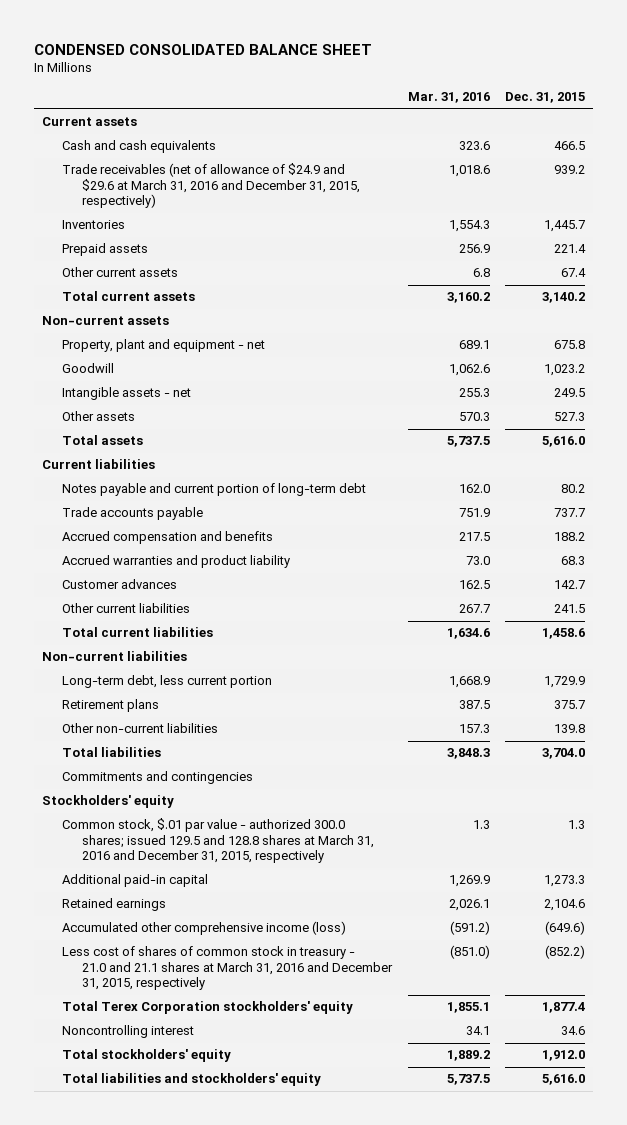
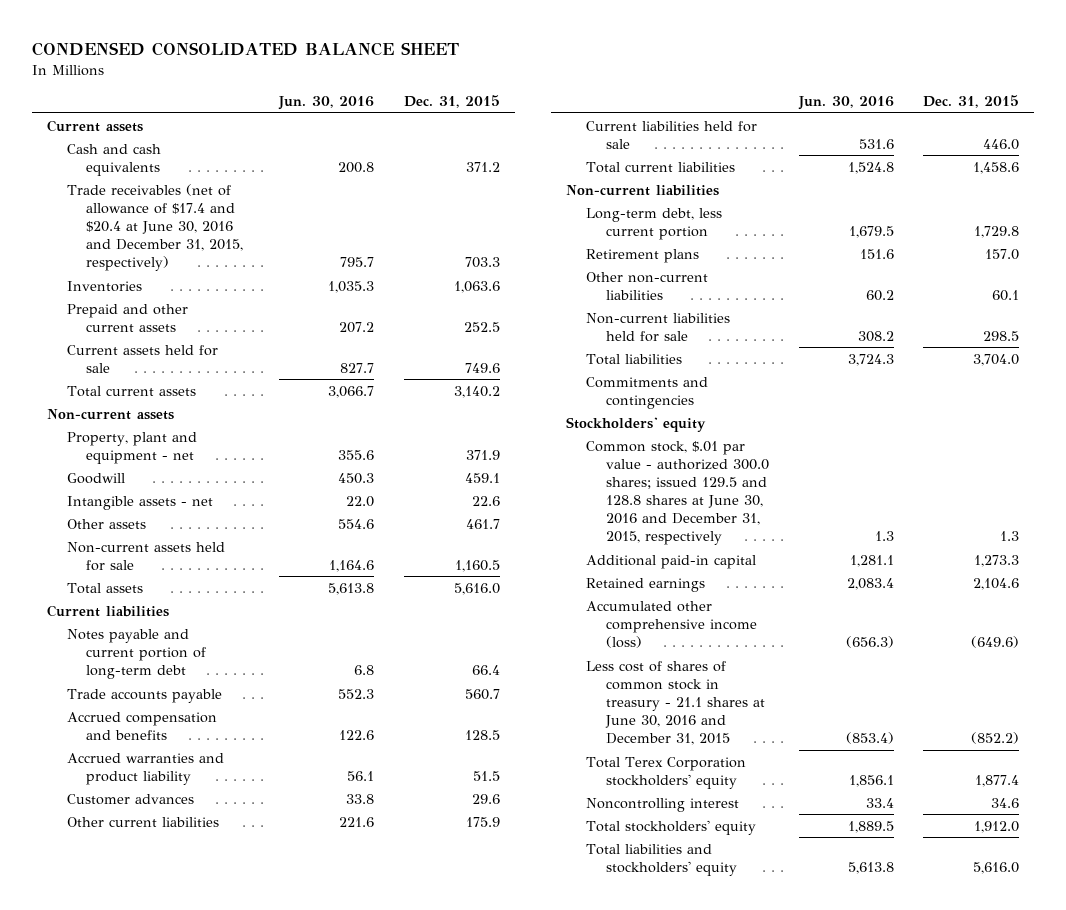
[407,92,490,104] Mar. 31, 2016 -> none
none -> [278,96,375,111] Jun. 30, 2016
[62,267,179,278] Other current assets -> none
[554,141,586,151] 466.5 -> [465,161,500,172] 371.2
[62,163,361,209] Trade receivables (net of allowance of $24.9 and $29.6 at March 31, 2016 and December 31, 2015, respectively) -> [66,183,244,272] Trade receivables (net of allowance of $17.4 and $20.4 at June 30, 2016 and December 31, 2015, respectively)
[554,165,586,175] 939.2 -> [464,257,500,269] 703.3
[544,220,586,233] 1,445.7 -> [453,280,500,293] 1,063.6
[62,243,149,257] Prepaid assets -> [66,303,188,332] Prepaid and other current assets
[554,244,587,254] 221.4 -> [463,321,500,332] 252.5
none -> [66,344,218,373] Current assets held for sale
[554,340,586,350] 675.8 -> [465,449,500,460] 371.9
[544,364,586,377] 1,023.2 -> [464,472,500,483] 459.1
[554,388,586,398] 249.5 -> [471,495,500,506] 22.6
[554,412,586,422] 527.3 -> [465,518,500,529] 461.7
none -> [66,541,225,571] Non-current assets held for sale
[561,484,586,494] 80.2 -> [471,664,500,675] 66.4
[554,508,586,518] 737.7 -> [464,688,500,700] 560.7
[554,532,586,542] 188.2 -> [464,729,500,740] 128.5
[561,556,586,566] 68.3 -> [472,770,500,781] 51.5
[554,580,586,590] 142.7 -> [471,793,500,804] 29.6
[554,604,586,614] 241.5 -> [465,816,500,827] 175.9
none -> [586,120,758,149] Current liabilities held for sale
[544,676,586,689] 1,729.9 -> [974,225,1020,238] 1,729.8
[554,700,586,710] 375.7 -> [985,248,1020,260] 157.0
[554,724,586,734] 139.8 -> [992,289,1020,301] 60.1
none -> [586,312,731,342] Non-current liabilities held for sale
[62,818,375,864] Common stock, $.01 par value - authorized 300.0 shares; issued 129.5 and 128.8 shares at March 31, 2016 and December 31, 2015, respectively -> [586,440,769,546] Common stock, $.01 par value - authorized 300.0 shares; issued 129.5 and 128.8 shares at June 30, 2016 and December 31, 2015, respectively
[62,946,394,991] Less cost of shares of common stock in treasury - 21.0 and 21.1 shares at March 31, 2016 and December 31, 2015, respectively -> [586,660,765,746] Less cost of shares of common stock in treasury - 21.1 shares at June 30, 2016 and December 31, 2015

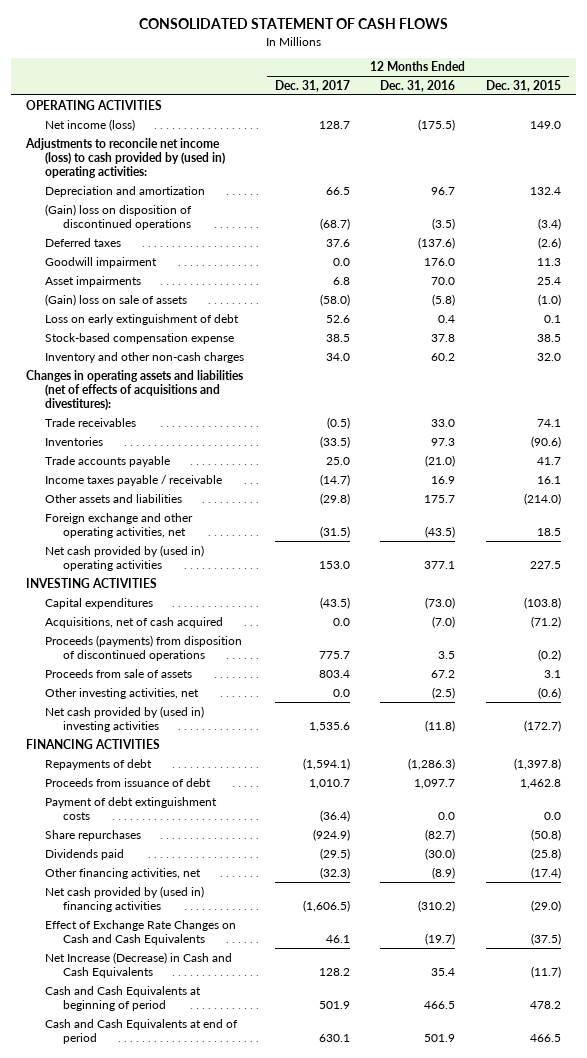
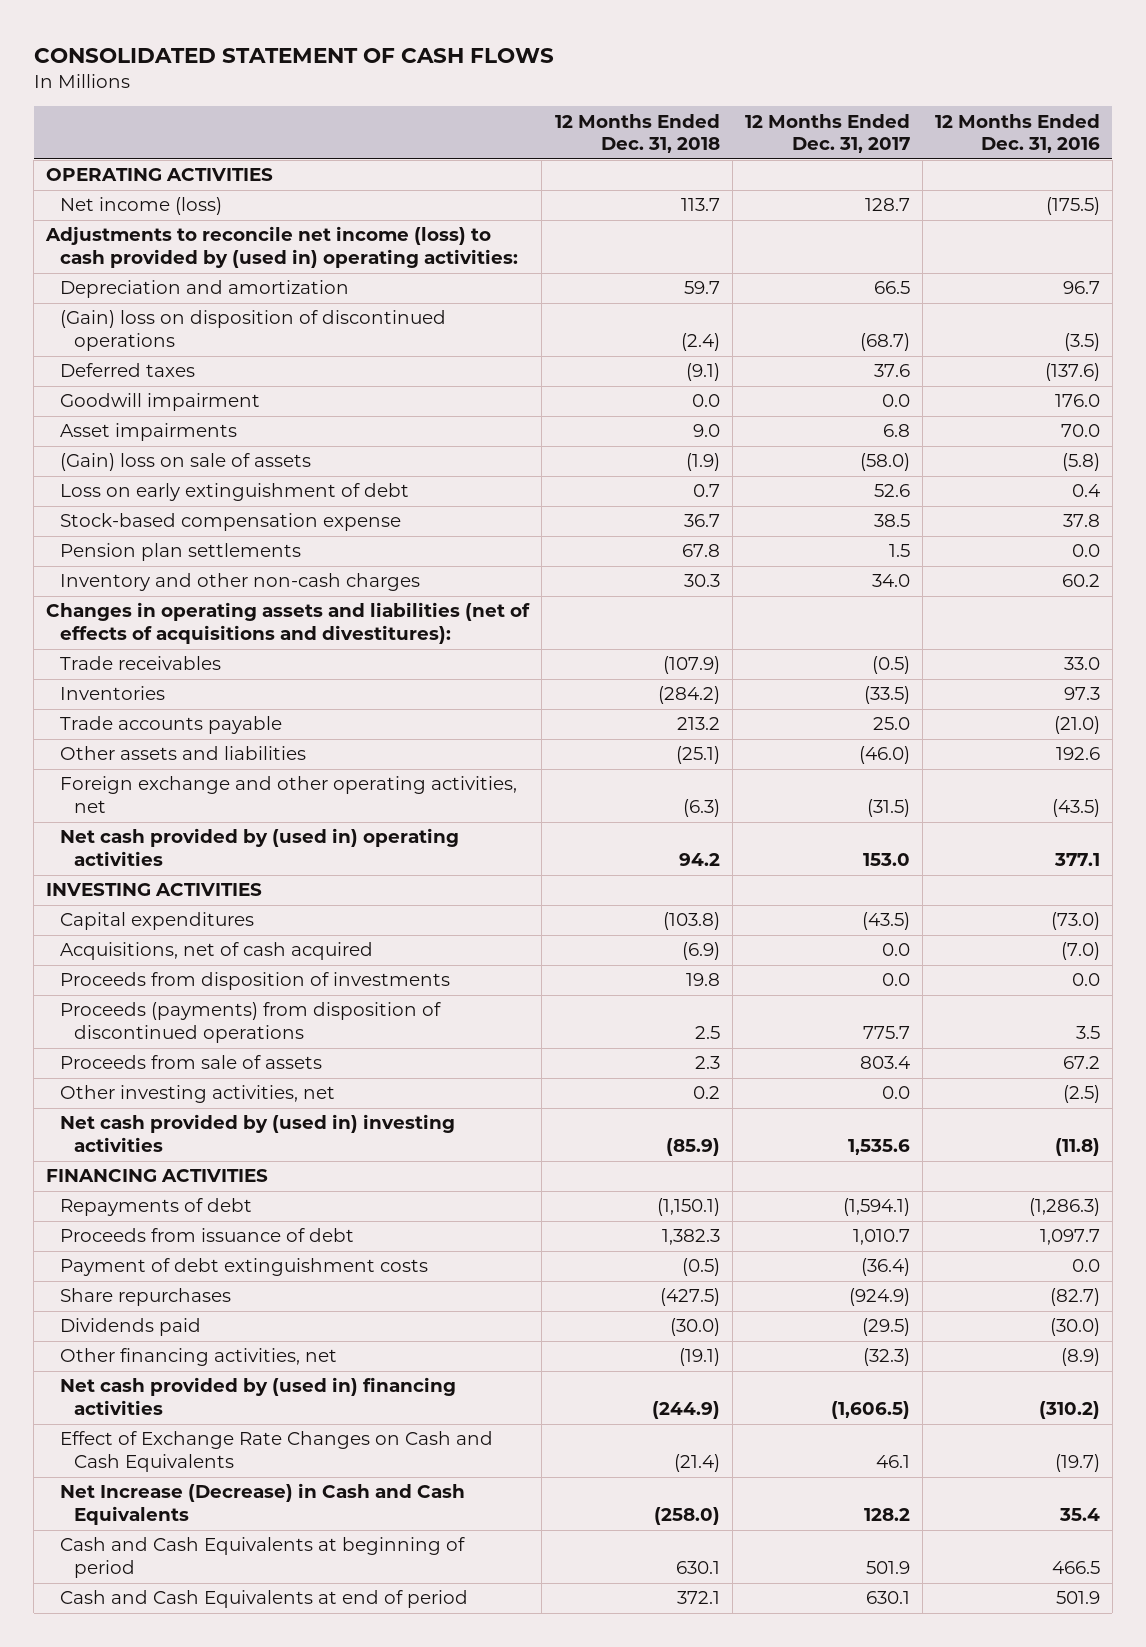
[486,79,562,92] Dec. 31, 2015 -> none
none -> [554,113,720,154] 12 Months Ended Dec. 31, 2018
none -> [60,543,302,562] Pension plan settlements
[44,474,222,486] Income taxes payable / receivable -> none
[319,492,350,505] (29.8) -> [858,746,910,765] (46.0)
[424,494,456,503] 175.7 -> [1055,747,1100,761] 192.6
none -> [60,972,451,991] Proceeds from disposition of investments

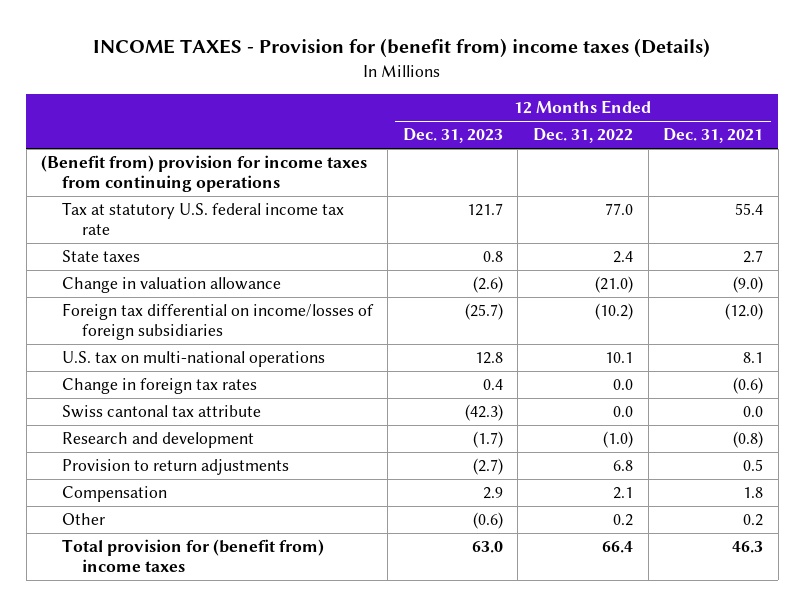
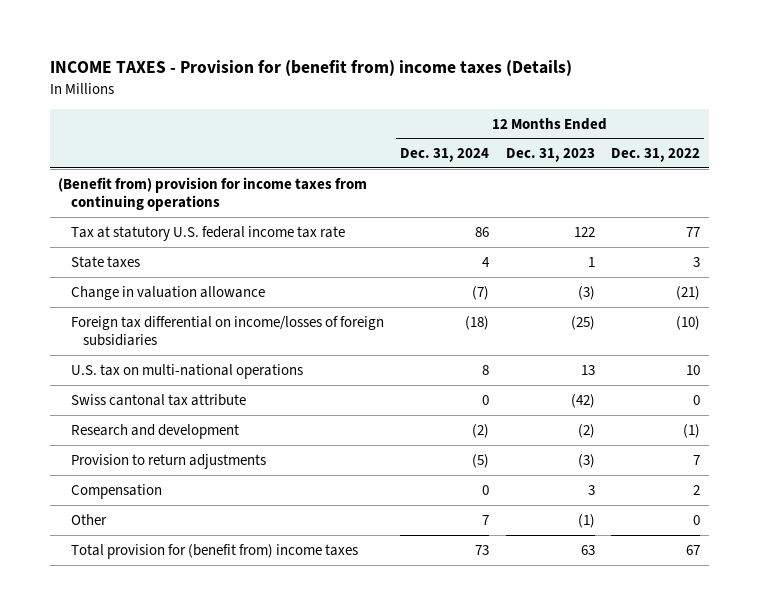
[663,128,764,144] Dec. 31, 2021 -> none
none -> [400,148,490,163] Dec. 31, 2024
[61,378,257,395] Change in foreign tax rates -> none
[466,203,503,217] 121.7 -> [573,226,595,237] 122
[605,203,634,216] 77.0 -> [686,226,701,237] 77
[482,251,503,263] 0.8 -> [587,256,595,267] 1
[613,251,634,264] 2.4 -> [693,256,701,267] 3
[472,276,503,294] (2.6) -> [577,285,595,300] (3)
[595,276,634,294] (21.0) -> [676,285,701,300] (21)
[464,303,503,321] (25.7) -> [570,315,595,330] (25)
[595,303,634,321] (10.2) -> [676,315,701,330] (10)
[474,352,503,365] 12.8 -> [580,364,595,375] 13
[605,352,634,364] 10.1 -> [686,364,701,375] 10
[464,404,503,422] (42.3) -> [570,393,595,408] (42)
[613,406,634,418] 0.0 -> [693,394,701,405] 0
[472,431,503,449] (1.7) -> [577,423,595,438] (2)
[603,431,634,449] (1.0) -> [683,423,701,438] (1)
[472,458,503,476] (2.7) -> [577,453,595,468] (3)
[613,460,634,472] 6.8 -> [693,454,701,465] 7
[482,487,503,500] 2.9 -> [587,484,595,495] 3
[613,487,634,500] 2.1 -> [693,484,701,495] 2
[472,512,503,530] (0.6) -> [577,513,595,528] (1)
[613,514,634,527] 0.2 -> [693,514,701,525] 0
[471,541,503,554] 63.0 -> [580,544,595,555] 63
[602,541,634,554] 66.4 -> [686,544,701,555] 67

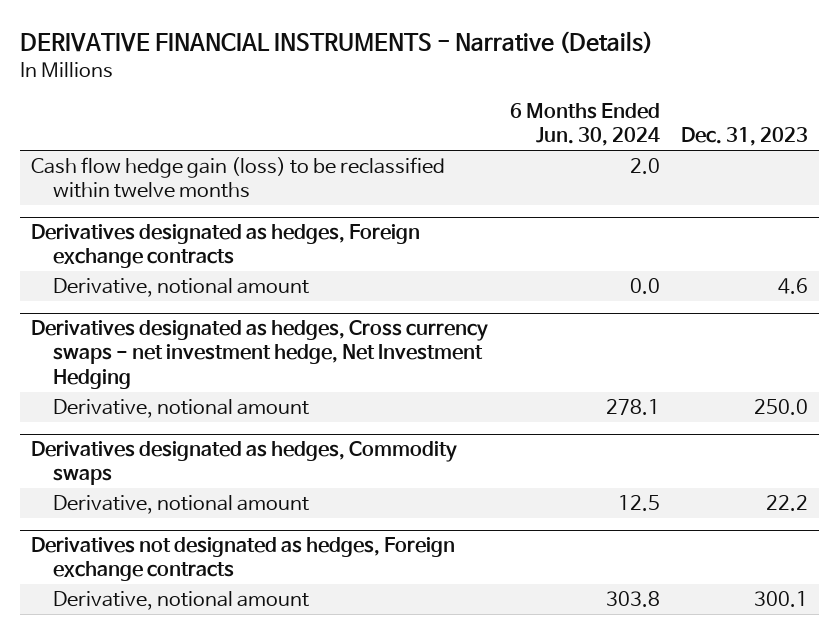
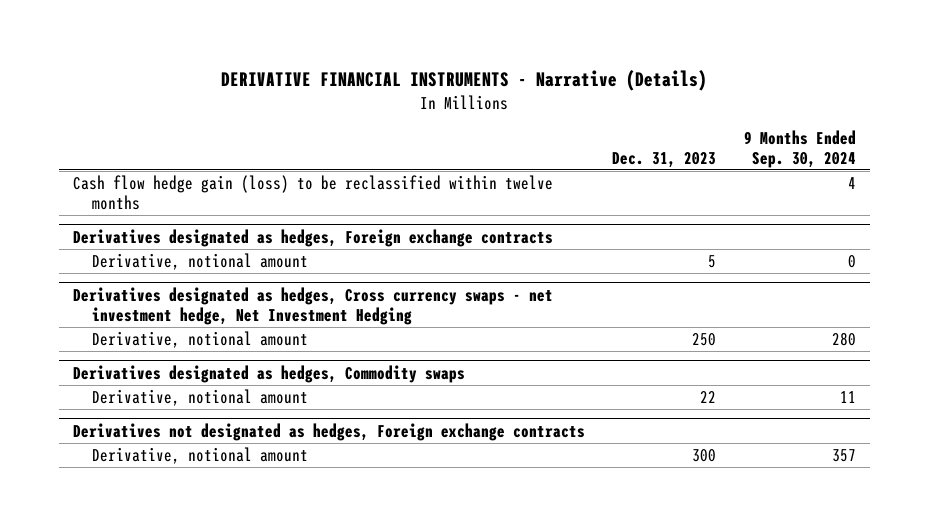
[509,103,660,147] 6 Months Ended Jun. 30, 2024 -> none
none -> [743,129,856,168] 9 Months Ended Sep. 30, 2024
[778,278,809,295] 4.6 -> [708,255,717,269] 5
[754,399,809,416] 250.0 -> [692,333,717,347] 250
[766,495,809,512] 22.2 -> [700,391,717,404] 22
[754,591,809,608] 300.1 -> [692,449,717,463] 300

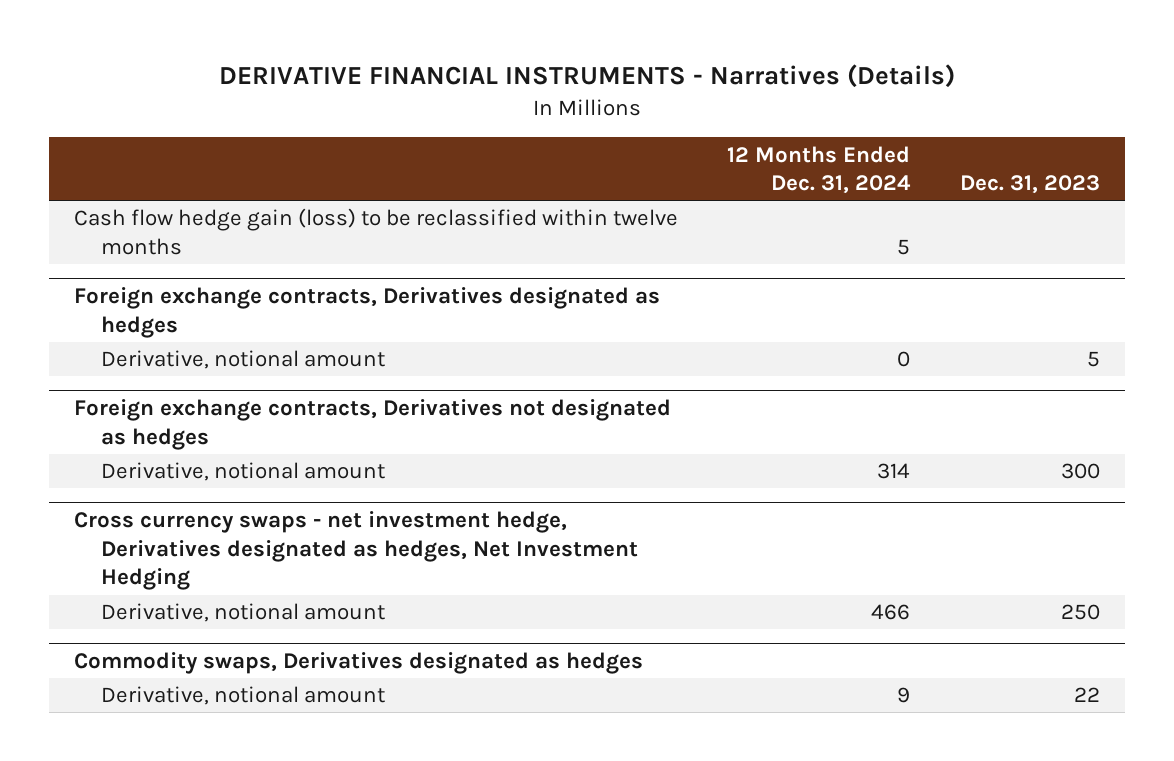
[221,69,708,91] DERIVATIVE FINANCIAL INSTRUMENTS - Narrative (Details) -> [218,63,955,88] DERIVATIVE FINANCIAL INSTRUMENTS - Narratives (Details)
[743,129,856,168] 9 Months Ended Sep. 30, 2024 -> none
none -> [727,145,912,195] 12 Months Ended Dec. 31, 2024
[72,229,553,248] Derivatives designated as hedges, Foreign exchange contracts -> [73,286,660,338] Foreign exchange contracts, Derivatives designated as hedges
none -> [73,398,671,450] Foreign exchange contracts, Derivatives not designated as hedges
none -> [101,462,386,482] Derivative, notional amount
[72,287,553,325] Derivatives designated as hedges, Cross currency swaps - net investment hedge, Net Investment Hedging -> [73,510,639,591] Cross currency swaps - net investment hedge, Derivatives designated as hedges, Net Investment Hedging
[72,365,465,384] Derivatives designated as hedges, Commodity swaps -> [73,651,643,674] Commodity swaps, Derivatives designated as hedges
[72,423,585,442] Derivatives not designated as hedges, Foreign exchange contracts -> none
[91,447,308,465] Derivative, notional amount -> none

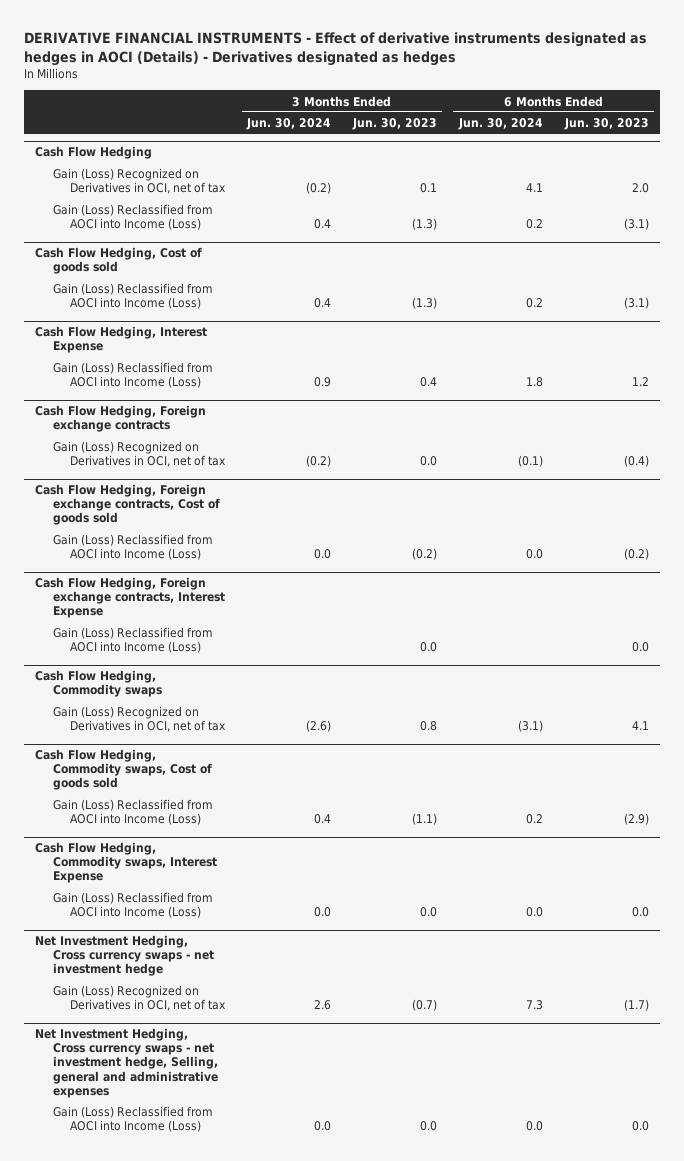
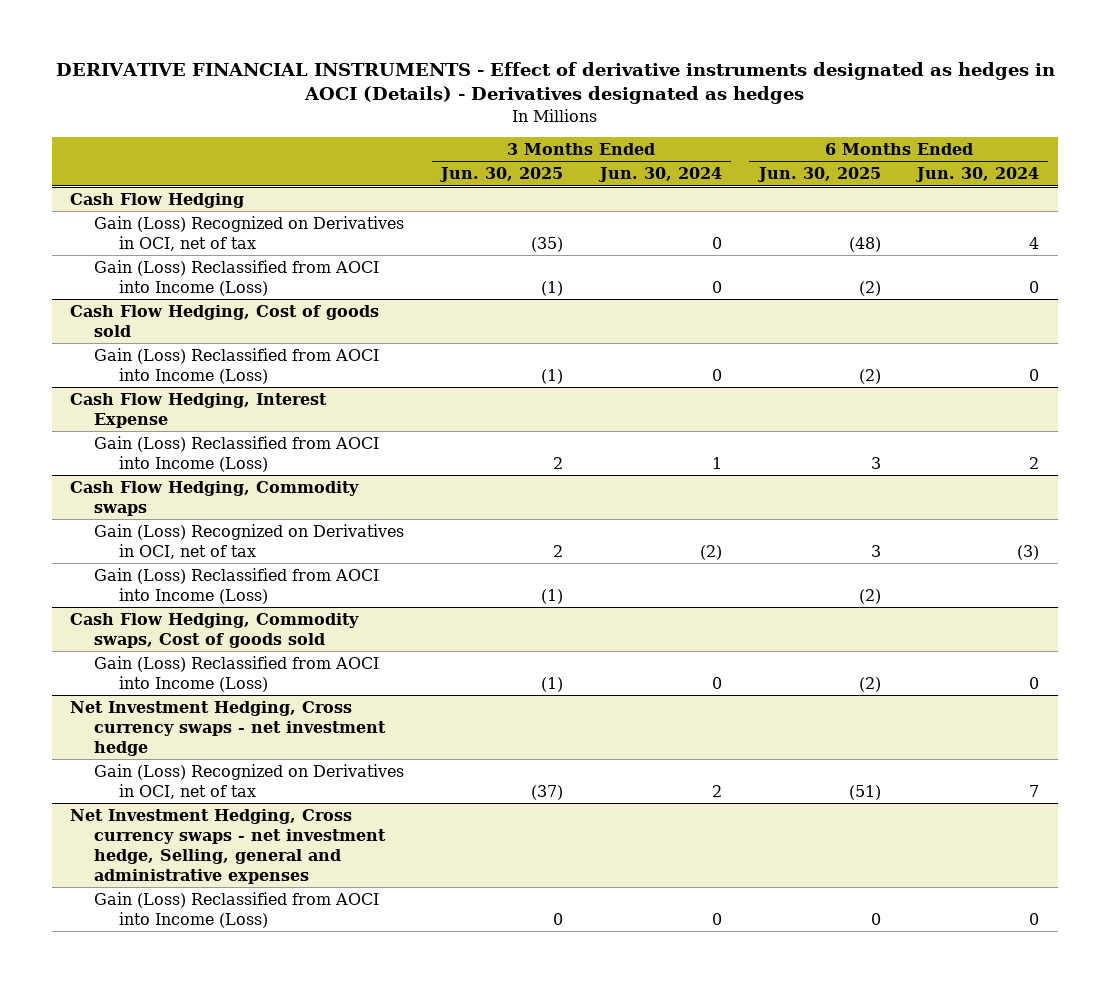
[352,118,438,131] Jun. 30, 2023 -> none
[563,118,649,131] Jun. 30, 2023 -> none
none -> [439,167,564,183] Jun. 30, 2025
none -> [756,167,881,183] Jun. 30, 2025
[306,182,332,195] (0.2) -> [711,236,722,249] 0
[525,183,543,193] 4.1 -> [1029,236,1040,249] 4
[314,219,332,230] 0.4 -> [711,280,722,293] 0
[525,219,543,230] 0.2 -> [1029,280,1040,293] 0
[314,298,332,309] 0.4 -> [711,368,722,381] 0
[525,298,543,309] 0.2 -> [1029,368,1040,381] 0
[35,405,207,433] Cash Flow Hedging, Foreign exchange contracts -> none
[52,441,227,468] Gain (Loss) Recognized on Derivatives in OCI, net of tax -> none
[35,484,220,526] Cash Flow Hedging, Foreign exchange contracts, Cost of goods sold -> none
[52,534,213,561] Gain (Loss) Reclassified from AOCI into Income (Loss) -> none
[35,577,225,619] Cash Flow Hedging, Foreign exchange contracts, Interest Expense -> none
[52,627,213,654] Gain (Loss) Reclassified from AOCI into Income (Loss) -> none
[314,377,332,388] 0.9 -> [711,456,722,469] 1
[525,377,543,388] 1.8 -> [1029,456,1040,469] 2
[306,720,332,733] (2.6) -> [699,544,722,560] (2)
[517,720,543,733] (3.1) -> [1017,544,1040,560] (3)
none -> [94,567,380,604] Gain (Loss) Reclassified from AOCI into Income (Loss)
[35,842,217,884] Cash Flow Hedging, Commodity swaps, Interest Expense -> none
[52,892,213,919] Gain (Loss) Reclassified from AOCI into Income (Loss) -> none
[314,814,332,825] 0.4 -> [711,676,722,689] 0
[525,814,543,825] 0.2 -> [1029,676,1040,689] 0
[314,1000,332,1011] 2.6 -> [711,784,722,797] 2
[525,1000,543,1011] 7.3 -> [1029,784,1040,797] 7
[314,1121,332,1132] 0.0 -> [711,912,722,925] 0
[525,1121,543,1132] 0.0 -> [1029,912,1040,925] 0

